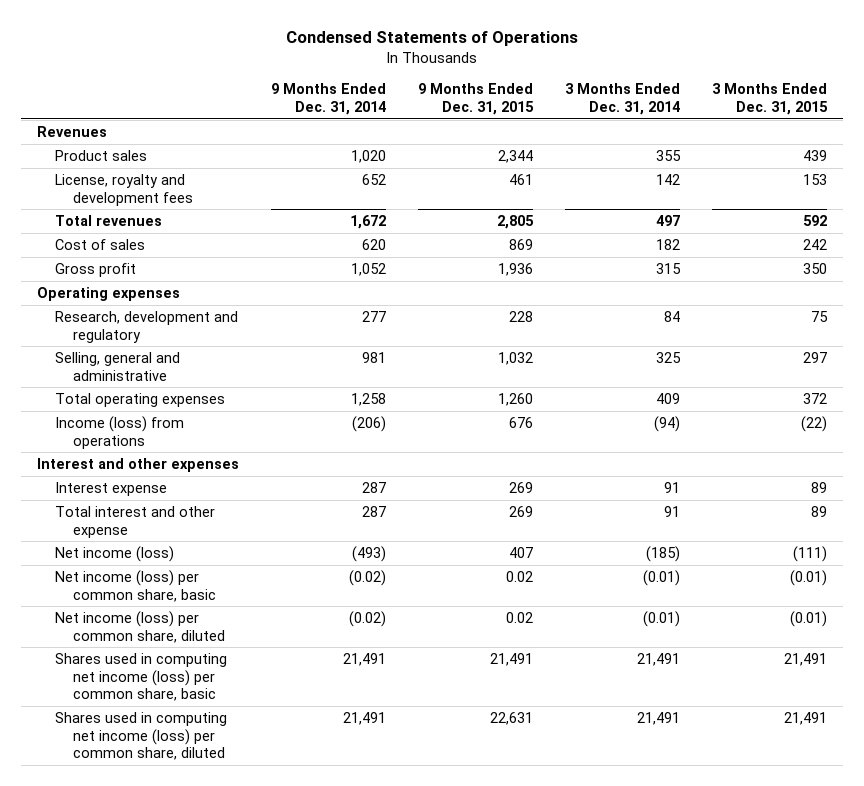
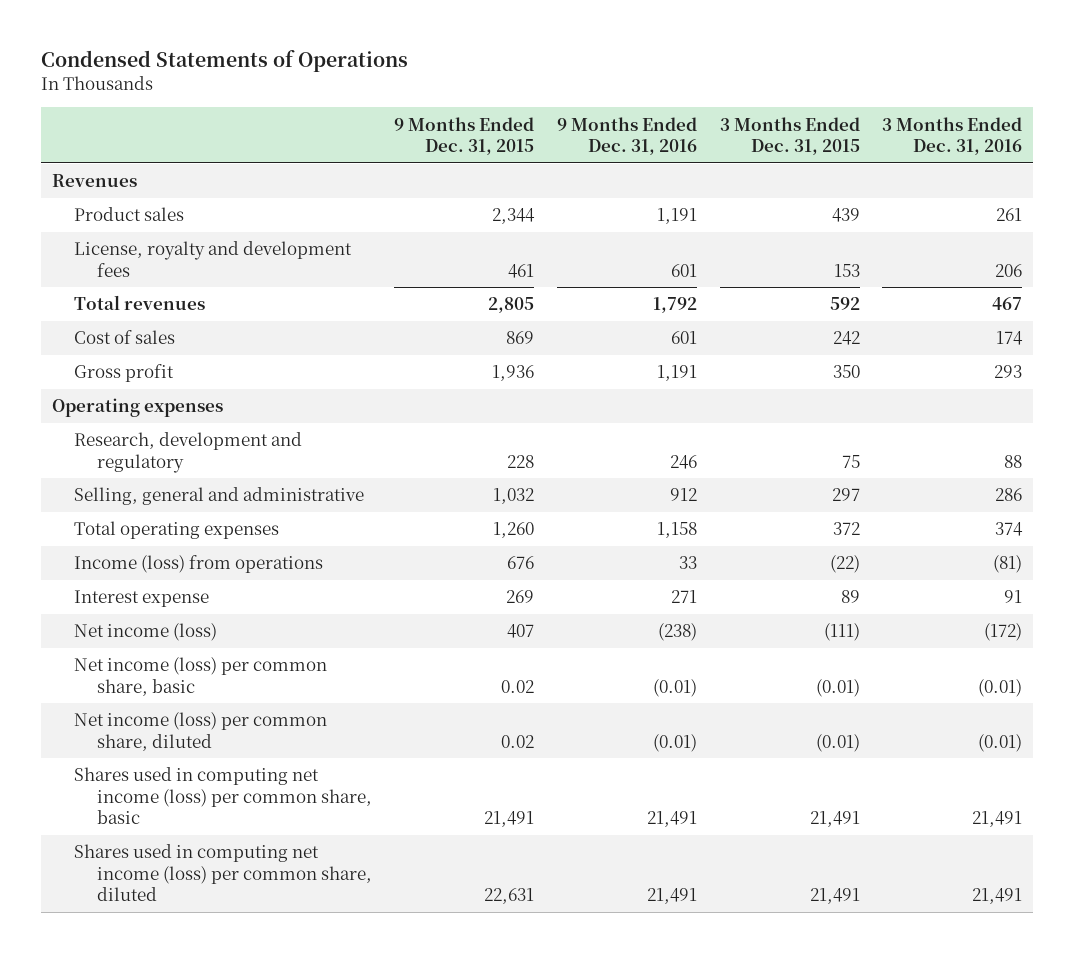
[271,83,387,115] 9 Months Ended Dec. 31, 2014 -> none
[565,83,681,115] 3 Months Ended Dec. 31, 2014 -> none
none -> [556,116,697,156] 9 Months Ended Dec. 31, 2016
none -> [882,116,1023,156] 3 Months Ended Dec. 31, 2016
[36,458,239,473] Interest and other expenses -> none
[54,506,215,538] Total interest and other expense -> none

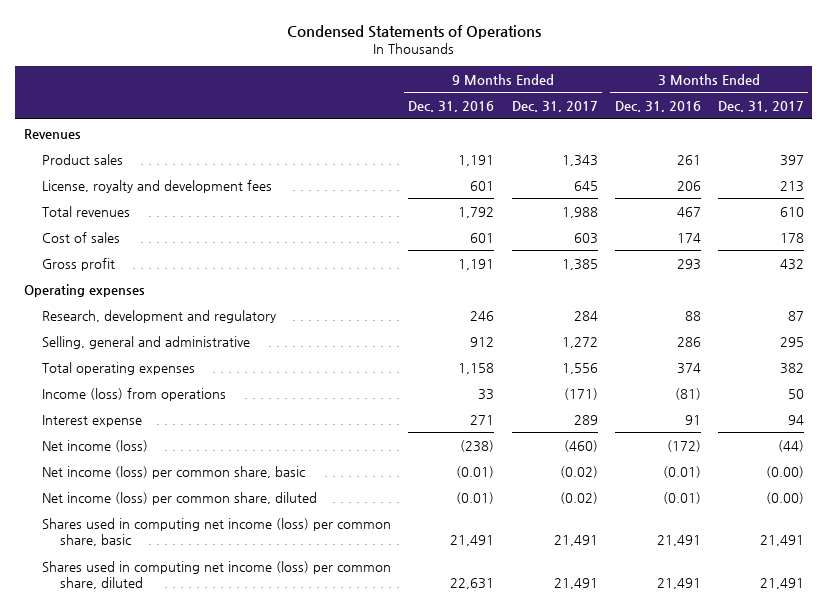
[394,116,535,156] 9 Months Ended Dec. 31, 2015 -> none
[719,116,860,156] 3 Months Ended Dec. 31, 2015 -> none
none -> [511,101,598,113] Dec. 31, 2017
none -> [717,101,804,113] Dec. 31, 2017
[646,888,697,905] 21,491 -> [450,577,495,589] 22,631

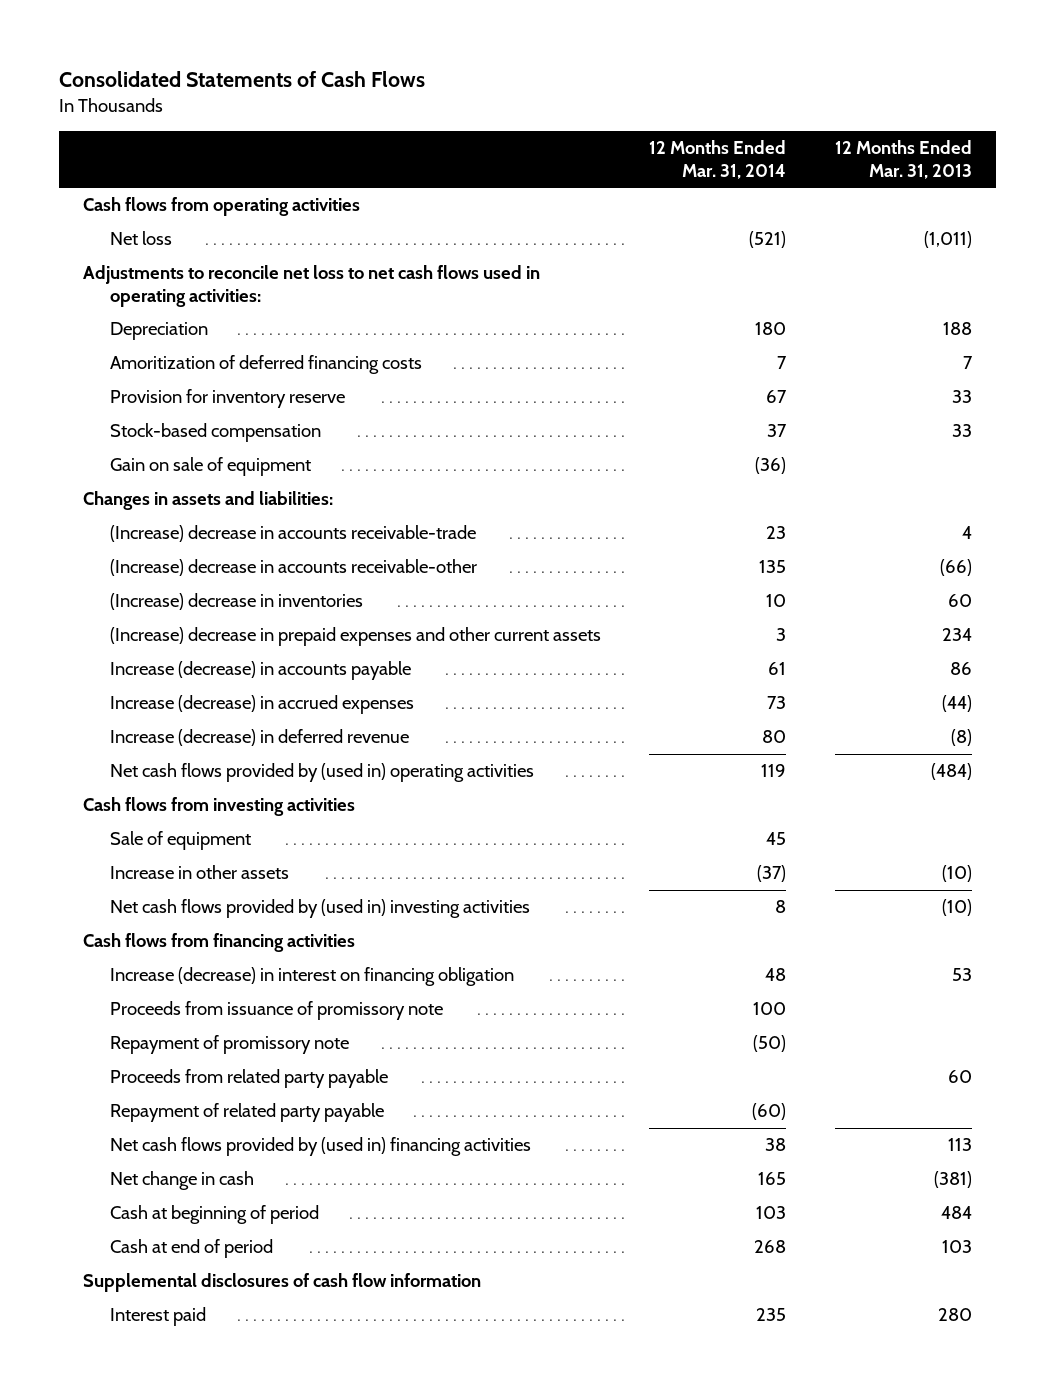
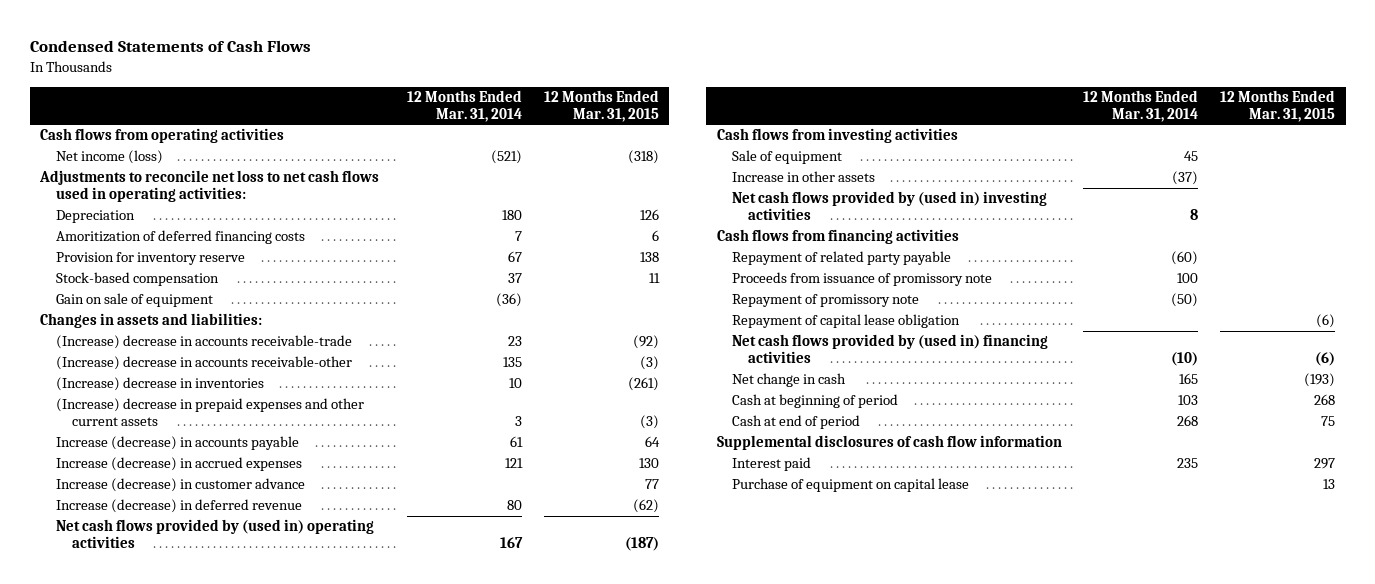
[58,71,425,88] Consolidated Statements of Cash Flows -> [29,40,311,53] Condensed Statements of Cash Flows
[834,139,972,179] 12 Months Ended Mar. 31, 2013 -> none
none -> [543,90,659,123] 12 Months Ended Mar. 31, 2015
[109,231,172,246] Net loss -> [56,150,164,165] Net income (loss)
[767,696,787,710] 73 -> [505,458,524,469] 121
none -> [56,478,306,493] Increase (decrease) in customer advance
[761,764,787,778] 119 -> [500,537,524,549] 167
[109,967,514,987] Increase (decrease) in interest on financing obligation -> none
[109,1103,384,1123] Repayment of related party payable -> [732,251,952,266] Repayment of related party payable
[109,1069,388,1089] Proceeds from related party payable -> none
none -> [732,314,961,329] Repayment of capital lease obligation
[765,1138,787,1152] 38 -> [1171,352,1199,367] (10)
none -> [732,478,970,493] Purchase of equipment on capital lease

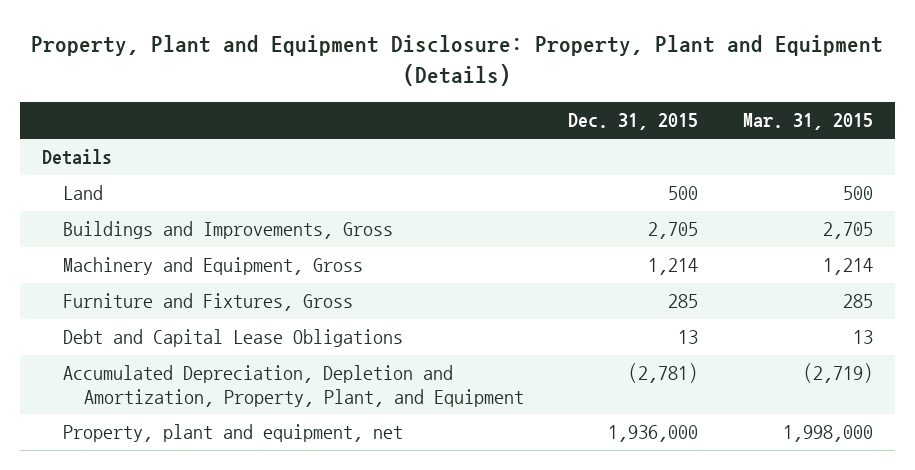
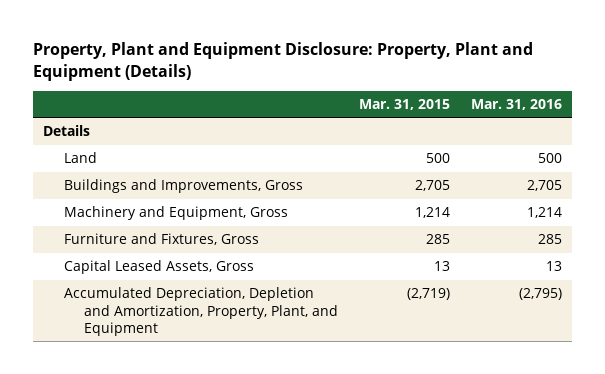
[568,113,699,131] Dec. 31, 2015 -> none
none -> [470,98,562,110] Mar. 31, 2016
[63,329,404,348] Debt and Capital Lease Obligations -> none
none -> [63,260,254,275] Capital Leased Assets, Gross
[63,424,404,443] Property, plant and equipment, net -> none

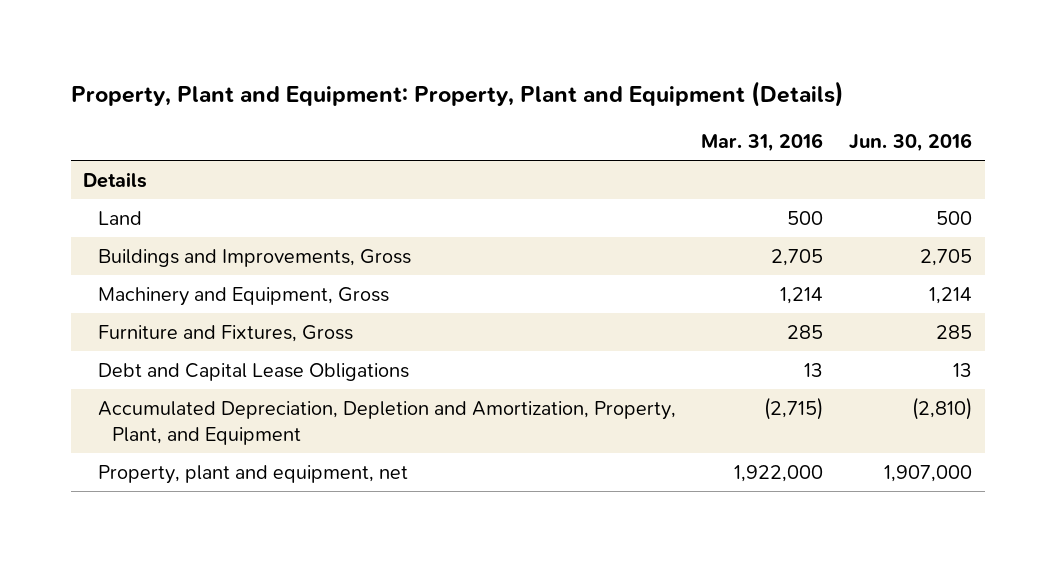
[32,41,533,81] Property, Plant and Equipment Disclosure: Property, Plant and Equipment (Details) -> [70,80,844,107] Property, Plant and Equipment: Property, Plant and Equipment (Details)
[358,98,450,110] Mar. 31, 2015 -> none
none -> [848,133,972,153] Jun. 30, 2016
[63,260,254,275] Capital Leased Assets, Gross -> none
none -> [97,362,409,381] Debt and Capital Lease Obligations
[518,288,562,301] (2,795) -> [764,396,824,420] (2,715)
none -> [97,464,408,484] Property, plant and equipment, net

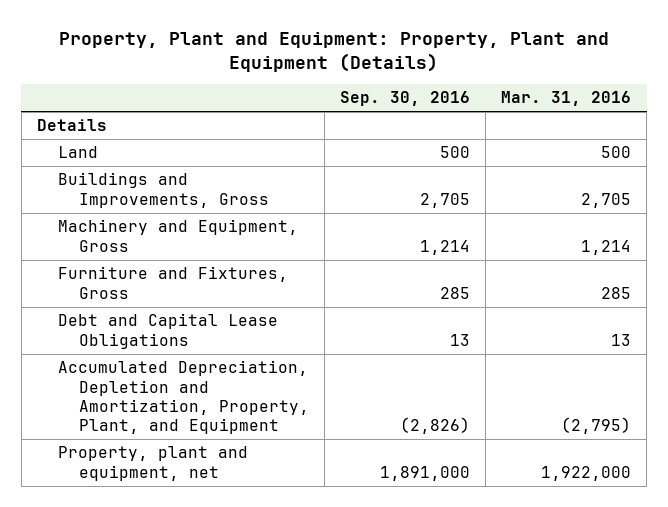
[848,133,972,153] Jun. 30, 2016 -> none
none -> [340,91,471,107] Sep. 30, 2016
[764,396,824,420] (2,715) -> [561,417,632,435] (2,795)

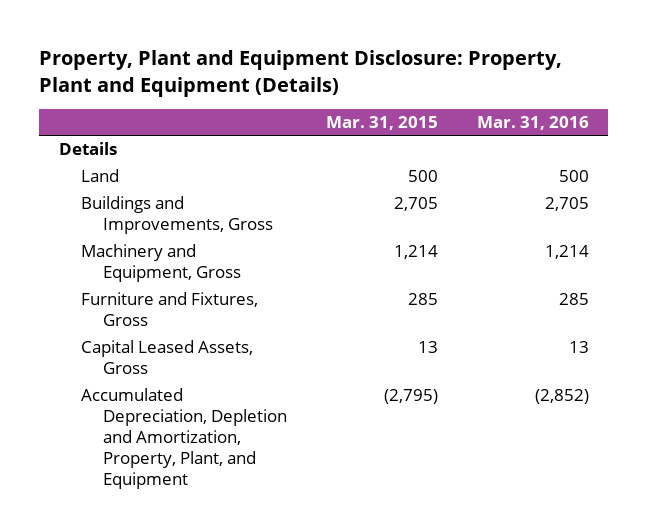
[58,31,609,72] Property, Plant and Equipment: Property, Plant and Equipment (Details) -> [39,50,563,97] Property, Plant and Equipment Disclosure: Property, Plant and Equipment (Details)
[340,91,471,107] Sep. 30, 2016 -> none
none -> [325,116,438,131] Mar. 31, 2015
[57,313,278,349] Debt and Capital Lease Obligations -> none
[57,446,248,481] Property, plant and equipment, net -> none
none -> [80,340,253,375] Capital Leased Assets, Gross
[561,417,632,435] (2,795) -> [534,389,589,405] (2,852)

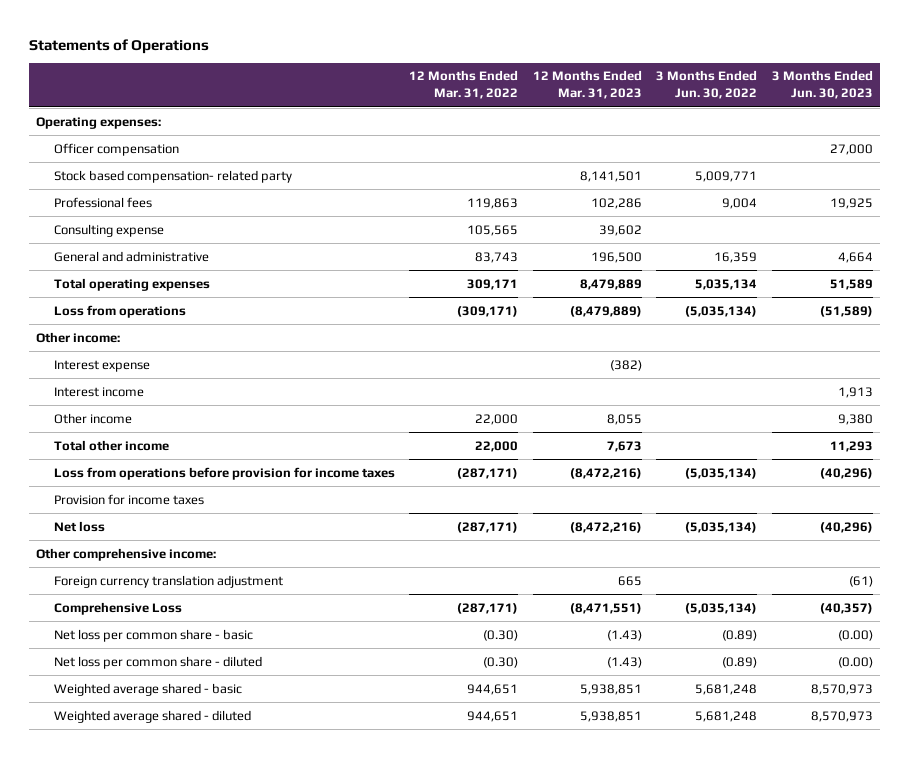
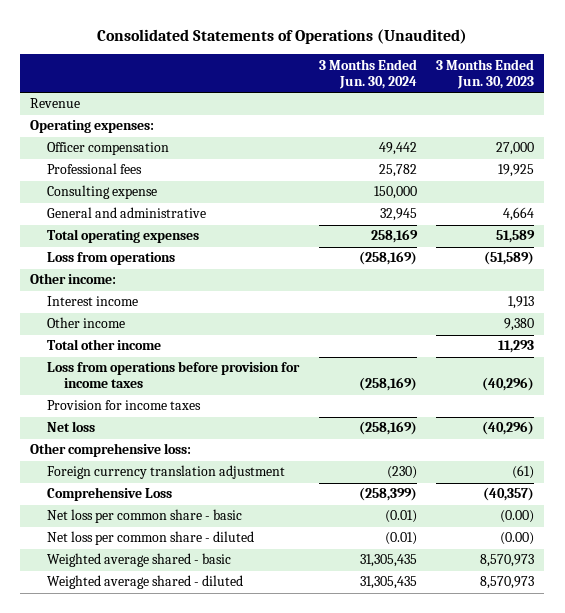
[29,38,210,54] Statements of Operations -> [97,29,468,45] Consolidated Statements of Operations (Unaudited)
[409,70,519,100] 12 Months Ended Mar. 31, 2022 -> none
[532,70,642,100] 12 Months Ended Mar. 31, 2023 -> none
[656,70,758,100] 3 Months Ended Jun. 30, 2022 -> none
none -> [318,58,417,89] 3 Months Ended Jun. 30, 2024
none -> [30,98,81,109] Revenue
[54,169,293,183] Stock based compensation- related party -> none
[54,359,151,372] Interest expense -> none
[36,547,217,561] Other comprehensive income: -> [30,443,192,458] Other comprehensive loss:

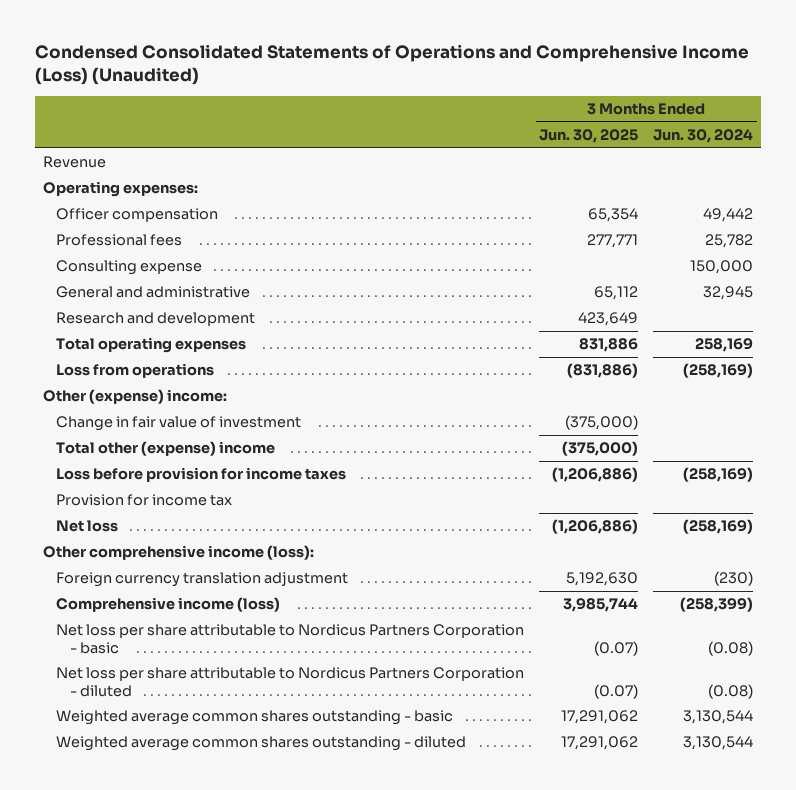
[97,29,468,45] Consolidated Statements of Operations (Unaudited) -> [35,44,750,85] Condensed Consolidated Statements of Operations and Comprehensive Income (Loss) (Unaudited)
[436,58,535,89] 3 Months Ended Jun. 30, 2023 -> none
none -> [539,128,639,143] Jun. 30, 2025
none -> [56,312,256,327] Research and development
[47,296,139,307] Interest income -> none
[47,317,126,329] Other income -> none
[30,273,117,285] Other income: -> [42,389,227,405] Other (expense) income:
none -> [56,416,302,432] Change in fair value of investment
[47,339,162,351] Total other income -> [56,441,276,457] Total other (expense) income
[47,361,301,389] Loss from operations before provision for income taxes -> [56,467,347,483] Loss before provision for income taxes
[47,400,202,411] Provision for income taxes -> [56,494,233,507] Provision for income tax
[30,443,192,458] Other comprehensive loss: -> [42,545,314,561] Other comprehensive income (loss):
[47,487,173,502] Comprehensive Loss -> [56,597,281,613] Comprehensive income (loss)
[47,509,243,524] Net loss per common share - basic -> [56,624,525,654] Net loss per share attributable to Nordicus Partners Corporation - basic
[384,510,417,524] (0.01) -> [708,640,754,656] (0.08)
[47,531,255,546] Net loss per common share - diluted -> [56,667,525,697] Net loss per share attributable to Nordicus Partners Corporation - diluted
[384,532,417,546] (0.01) -> [708,683,754,699] (0.08)
[47,553,232,568] Weighted average shared - basic -> [56,710,454,726] Weighted average common shares outstanding - basic
[359,554,417,568] 31,305,435 -> [683,710,754,725] 3,130,544
[47,575,244,590] Weighted average shared - diluted -> [56,736,467,752] Weighted average common shares outstanding - diluted
[359,576,417,590] 31,305,435 -> [683,736,754,751] 3,130,544

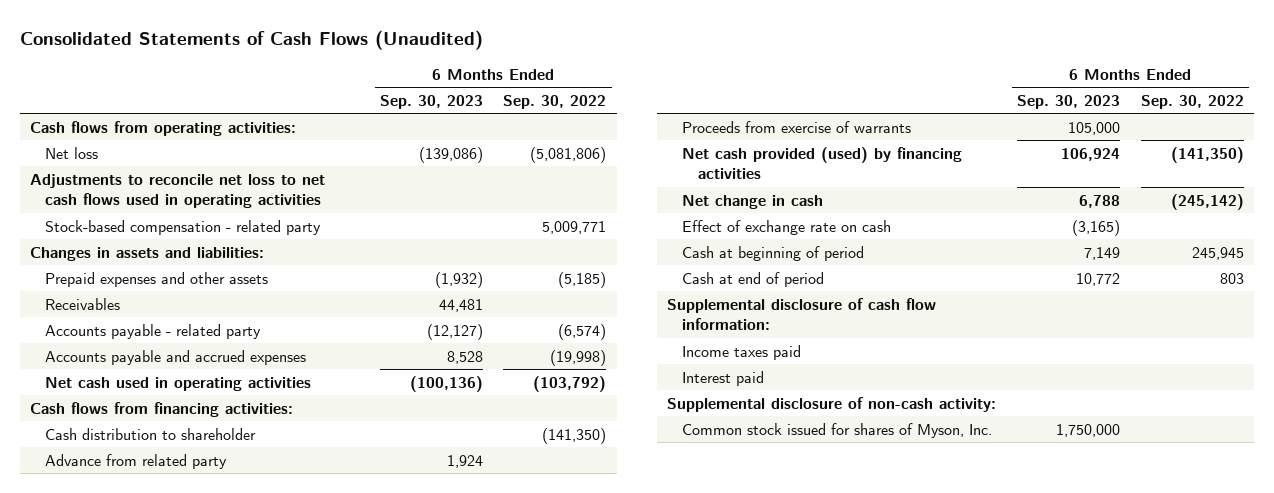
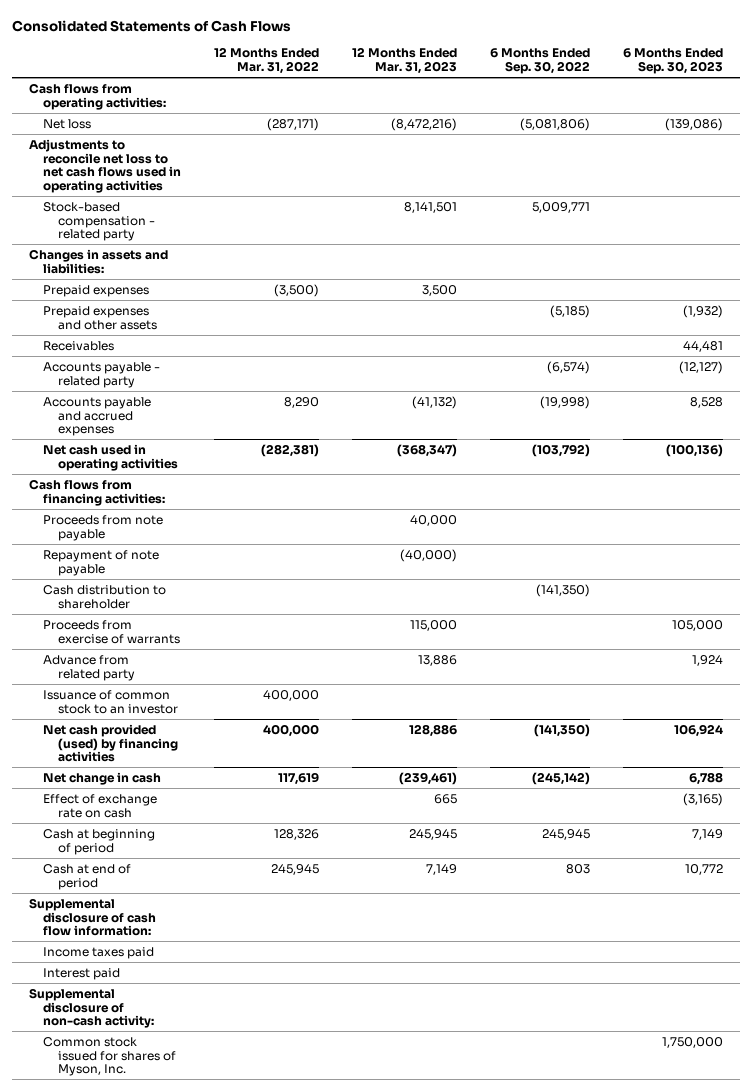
[19,29,483,50] Consolidated Statements of Cash Flows (Unaudited) -> [12,19,292,32] Consolidated Statements of Cash Flows
none -> [214,47,320,74] 12 Months Ended Mar. 31, 2022
none -> [352,47,458,74] 12 Months Ended Mar. 31, 2023
none -> [43,284,150,297] Prepaid expenses
none -> [43,514,164,541] Proceeds from note payable
none -> [43,549,160,576] Repayment of note payable
[45,453,228,469] Advance from related party -> [43,654,135,681] Advance from related party
none -> [43,689,178,714] Issuance of common stock to an investor

